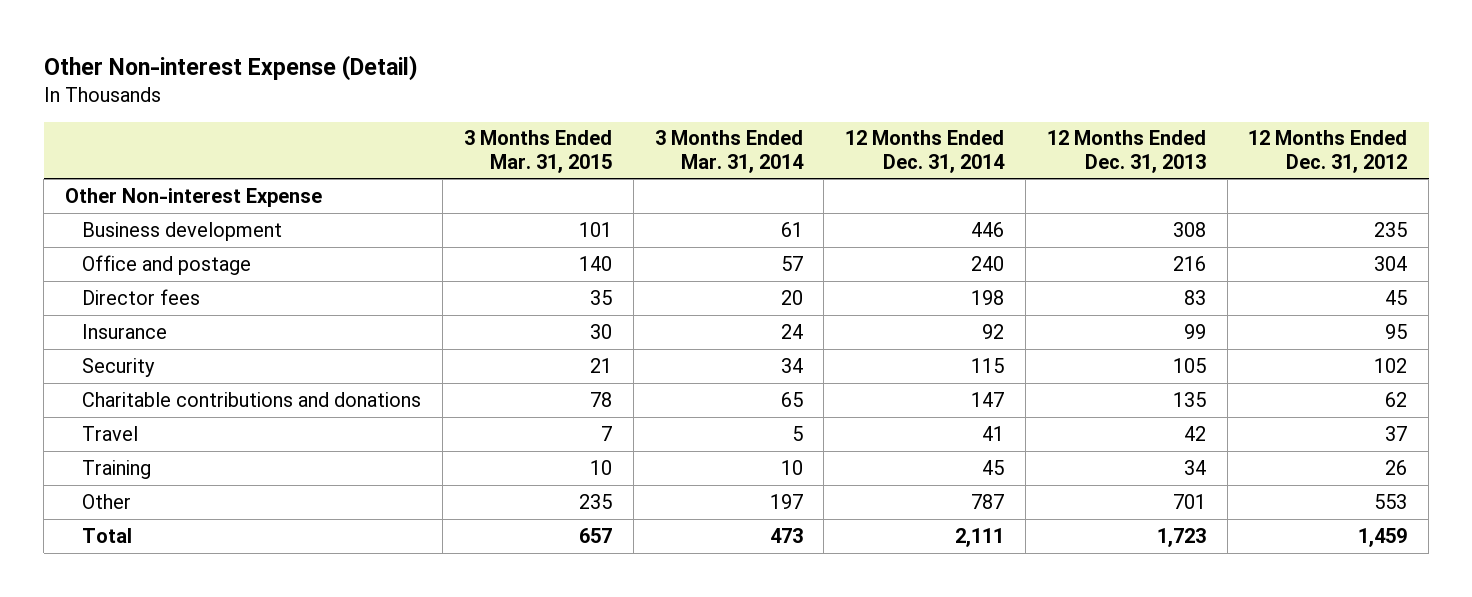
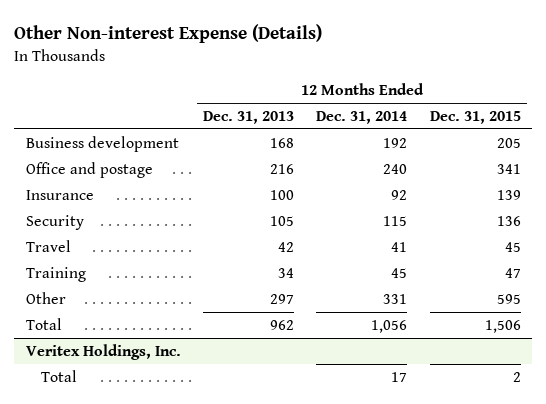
[43,54,418,81] Other Non-interest Expense (Detail) -> [14,24,323,44] Other Non-interest Expense (Details)
[463,130,612,173] 3 Months Ended Mar. 31, 2015 -> none
[654,130,804,173] 3 Months Ended Mar. 31, 2014 -> none
[1248,130,1408,173] 12 Months Ended Dec. 31, 2012 -> none
none -> [429,110,521,124] Dec. 31, 2015
[64,187,322,207] Other Non-interest Expense -> none
[971,221,1005,237] 446 -> [383,137,408,148] 192
[1172,221,1206,237] 308 -> [269,137,294,148] 168
[82,288,201,305] Director fees -> none
[1183,323,1206,339] 99 -> [269,189,294,200] 100
[82,391,422,407] Charitable contributions and donations -> none
[971,493,1005,509] 787 -> [383,293,408,304] 331
[1172,493,1206,509] 701 -> [269,293,294,304] 297
[955,527,1005,547] 2,111 -> [371,319,408,333] 1,056
[1156,527,1206,547] 1,723 -> [269,319,294,330] 962
none -> [25,343,181,360] Veritex Holdings, Inc.
none -> [41,369,78,382] Total

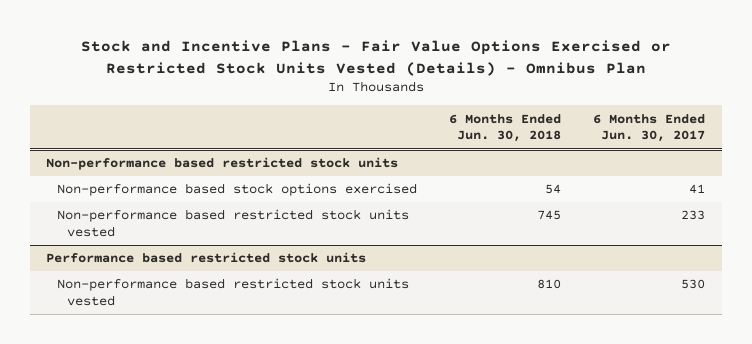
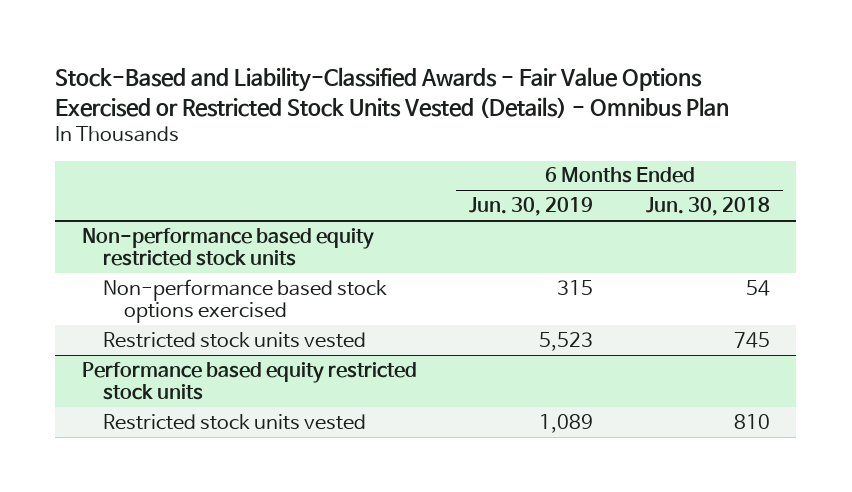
[80,40,671,76] Stock and Incentive Plans - Fair Value Options Exercised or Restricted Stock Units Vested (Details) - Omnibus Plan -> [55,67,730,119] Stock-Based and Liability-Classified Awards - Fair Value Options Exercised or Restricted Stock Units Vested (Details) - Omnibus Plan
[593,113,706,143] 6 Months Ended Jun. 30, 2017 -> none
none -> [469,197,594,217] Jun. 30, 2019
[46,157,399,171] Non-performance based restricted stock units -> [81,227,374,267] Non-performance based equity restricted stock units
[56,209,409,238] Non-performance based restricted stock units vested -> [103,331,367,348] Restricted stock units vested
[46,252,367,264] Performance based restricted stock units -> [81,361,417,401] Performance based equity restricted stock units
[56,278,409,307] Non-performance based restricted stock units vested -> [103,413,367,430] Restricted stock units vested

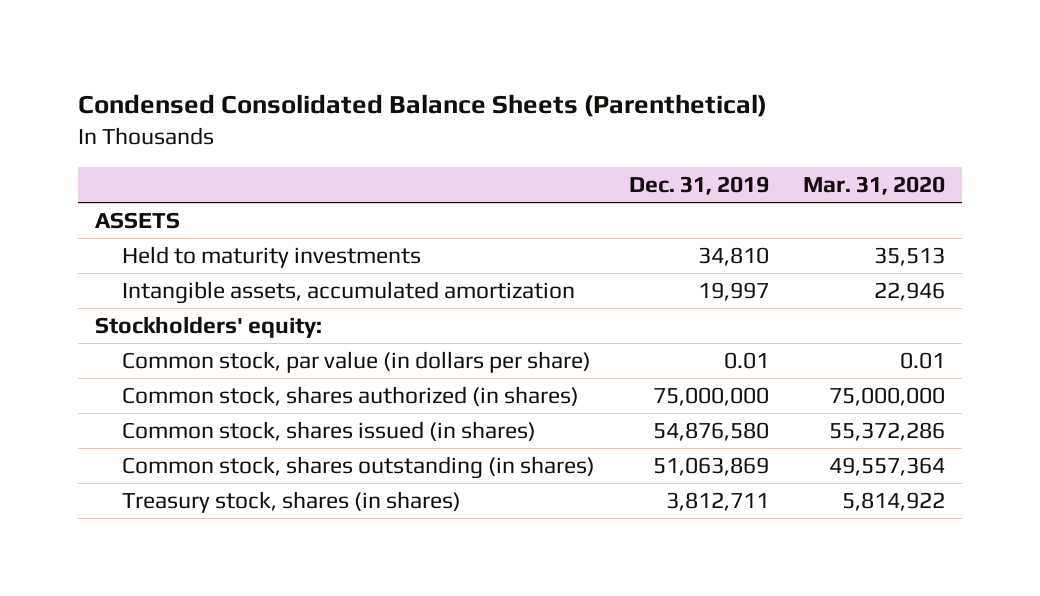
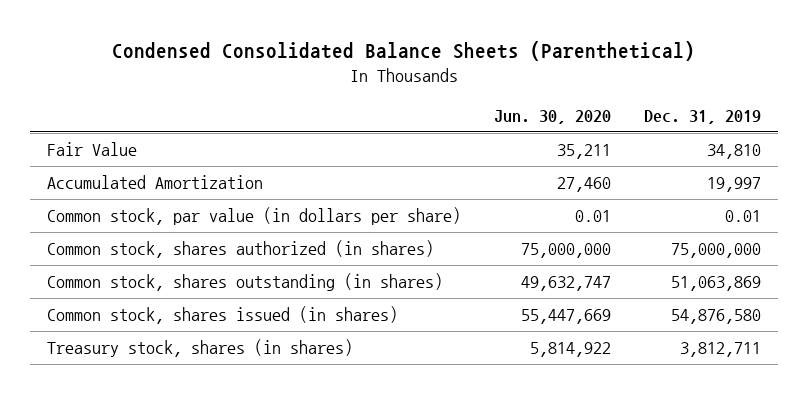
[802,176,945,196] Mar. 31, 2020 -> none
none -> [494,109,612,124] Jun. 30, 2020
[95,212,181,230] ASSETS -> none
[95,316,323,339] Stockholders' equity: -> none
[121,246,421,269] Held to maturity investments -> [46,141,137,156] Fair Value
[121,281,575,305] Intangible assets, accumulated amortization -> [46,174,263,189] Accumulated Amortization
[121,421,536,442] Common stock, shares issued (in shares) -> [46,305,398,324] Common stock, shares issued (in shares)

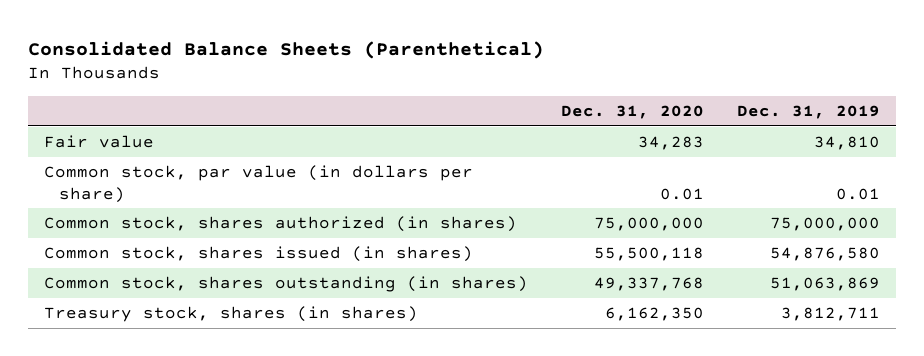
[112,41,696,62] Condensed Consolidated Balance Sheets (Parenthetical) -> [27,40,544,59] Consolidated Balance Sheets (Parenthetical)
[494,109,612,124] Jun. 30, 2020 -> none
none -> [561,104,705,119] Dec. 31, 2020
[46,174,263,189] Accumulated Amortization -> none
[46,141,137,156] Fair Value -> [44,134,155,148] Fair value
[46,272,443,291] Common stock, shares outstanding (in shares) -> [44,275,529,292] Common stock, shares outstanding (in shares)

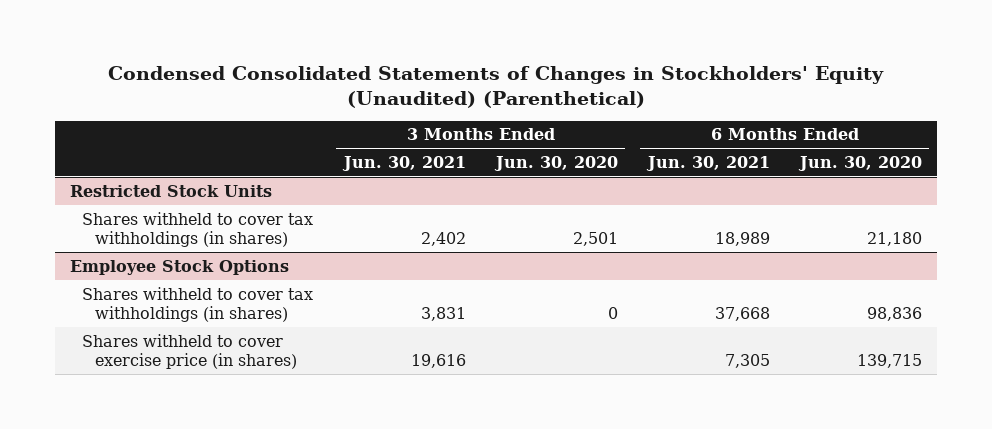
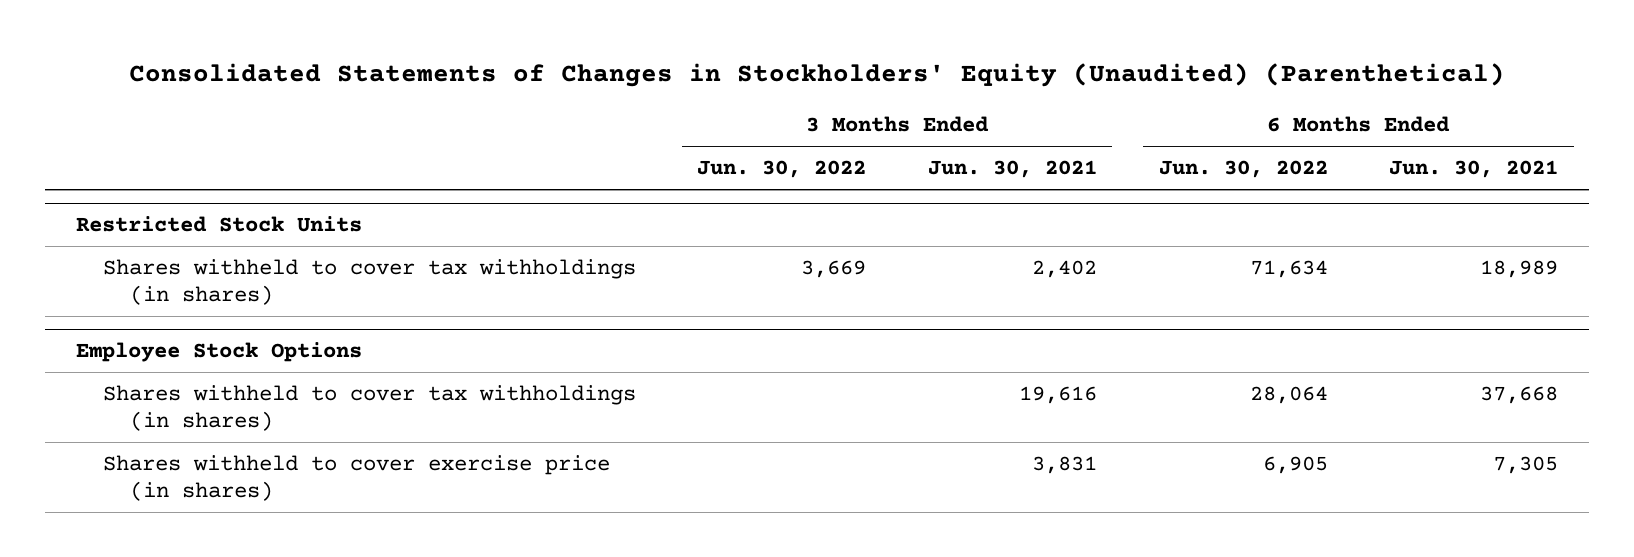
[107,65,884,108] Condensed Consolidated Statements of Changes in Stockholders' Equity (Unaudited) (Parenthetical) -> [129,62,1506,87] Consolidated Statements of Changes in Stockholders' Equity (Unaudited) (Parenthetical)
[493,155,618,171] Jun. 30, 2020 -> none
[797,155,922,171] Jun. 30, 2020 -> none
none -> [697,160,867,179] Jun. 30, 2022
none -> [1158,160,1328,179] Jun. 30, 2022
[420,306,466,321] 3,831 -> [1019,386,1098,405] 19,616
[410,353,466,368] 19,616 -> [1032,456,1098,475] 3,831

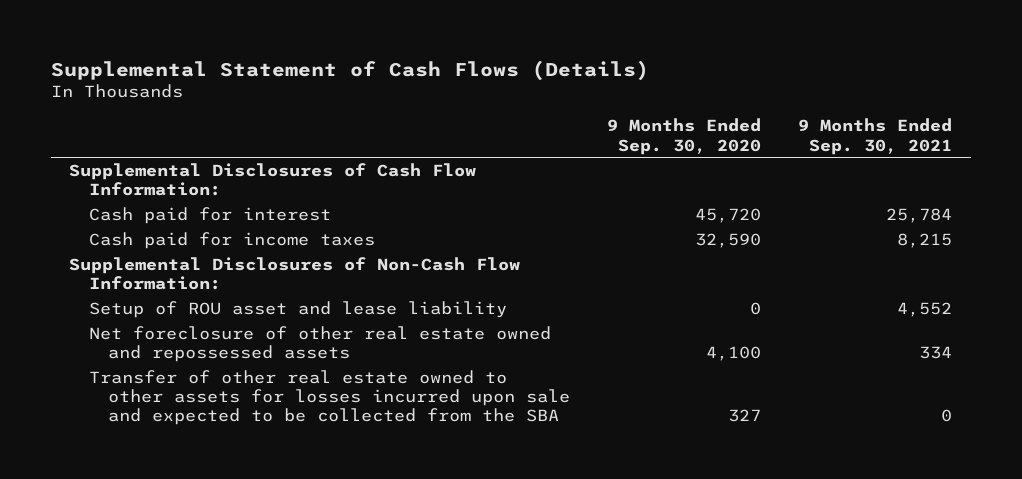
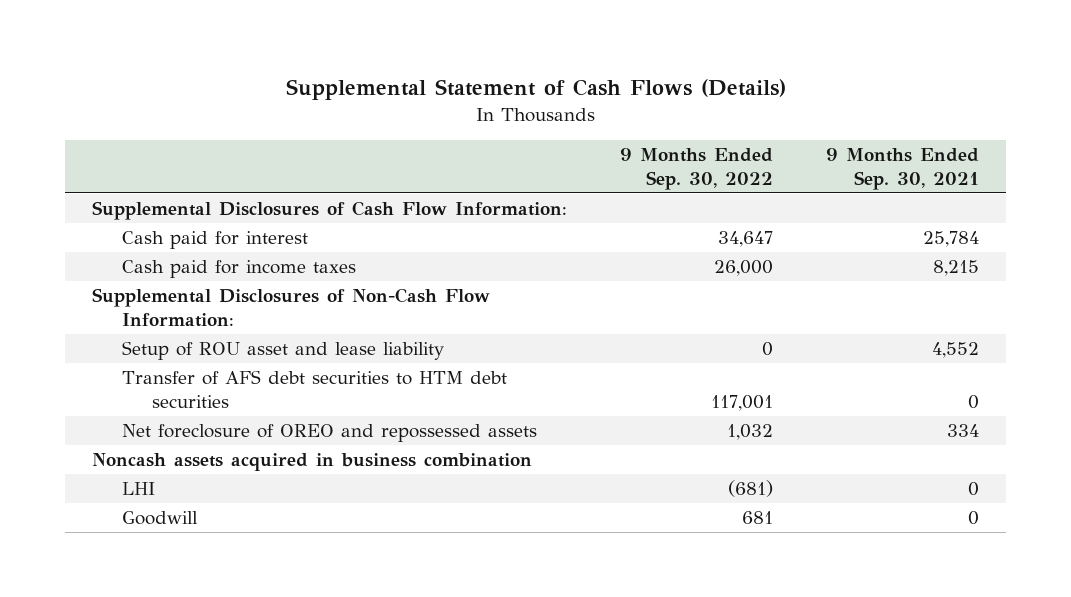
[607,118,762,155] 9 Months Ended Sep. 30, 2020 -> none
none -> [620,147,774,190] 9 Months Ended Sep. 30, 2022
[88,370,571,426] Transfer of other real estate owned to other assets for losses incurred upon sale and expected to be collected from the SBA -> none
none -> [122,370,508,408] Transfer of AFS debt securities to HTM debt securities
[88,326,551,363] Net foreclosure of other real estate owned and repossessed assets -> [122,424,538,443] Net foreclosure of OREO and repossessed assets
none -> [91,453,532,472] Noncash assets acquired in business combination
none -> [122,482,156,496] LHI
none -> [122,511,199,526] Goodwill

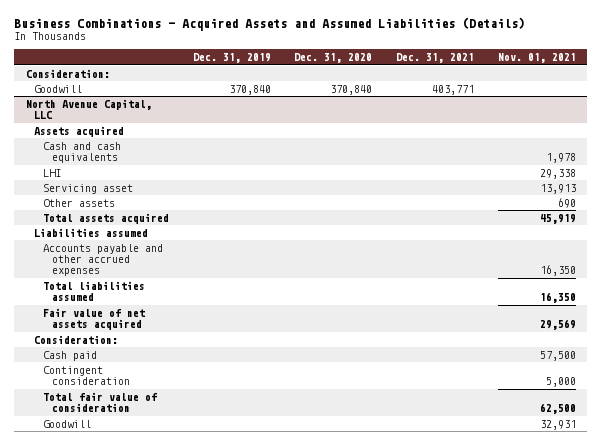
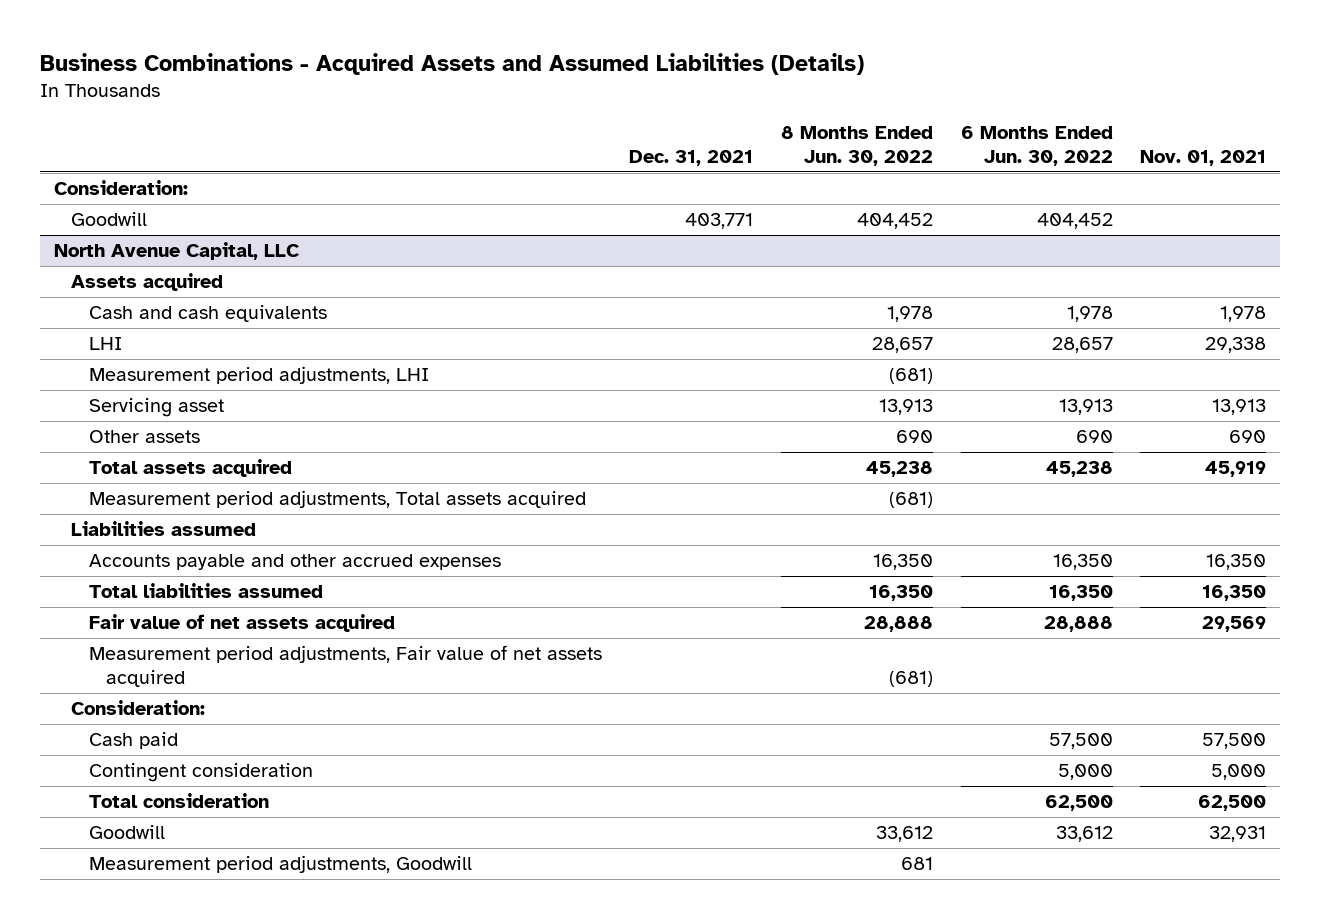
[192,53,271,64] Dec. 31, 2019 -> none
[294,53,373,64] Dec. 31, 2020 -> none
none -> [781,125,934,167] 8 Months Ended Jun. 30, 2022
none -> [960,125,1113,167] 6 Months Ended Jun. 30, 2022
none -> [88,366,429,385] Measurement period adjustments, LHI
none -> [88,490,586,509] Measurement period adjustments, Total assets acquired
none -> [88,645,602,688] Measurement period adjustments, Fair value of net assets acquired
[43,391,158,413] Total fair value of consideration -> [88,793,269,809] Total consideration
none -> [88,855,472,874] Measurement period adjustments, Goodwill

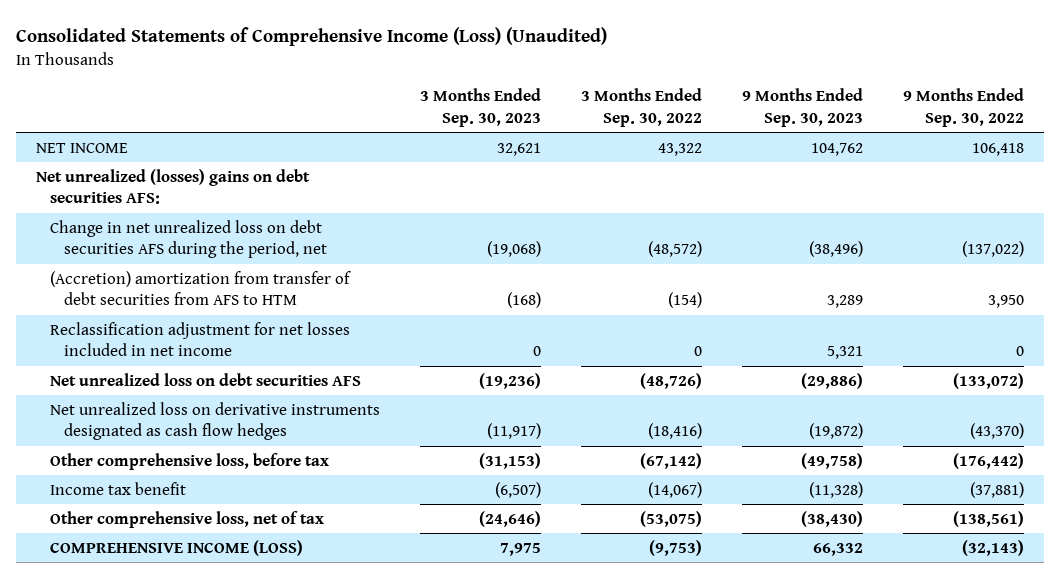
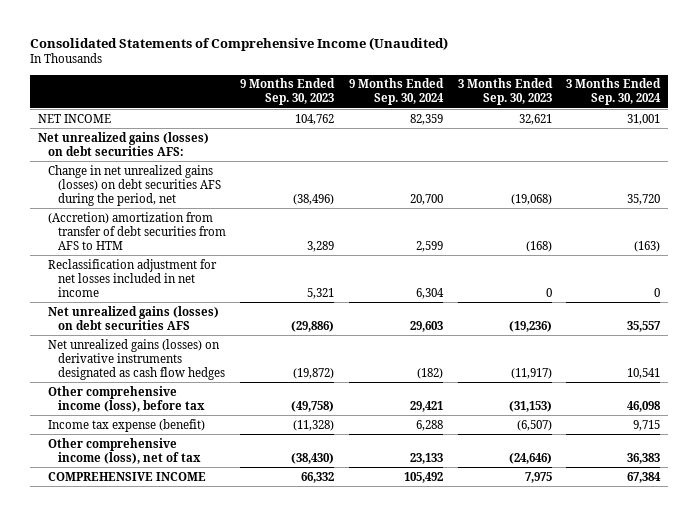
[16,27,608,47] Consolidated Statements of Comprehensive Income (Loss) (Unaudited) -> [30,37,449,52] Consolidated Statements of Comprehensive Income (Unaudited)
[581,88,703,127] 3 Months Ended Sep. 30, 2022 -> none
[903,88,1025,127] 9 Months Ended Sep. 30, 2022 -> none
none -> [348,78,444,106] 9 Months Ended Sep. 30, 2024
none -> [566,78,662,106] 3 Months Ended Sep. 30, 2024
[36,168,311,205] Net unrealized (losses) gains on debt securities AFS: -> [37,131,209,156] Net unrealized gains (losses) on debt securities AFS:
[50,219,327,259] Change in net unrealized loss on debt securities AFS during the period, net -> [47,164,221,206] Change in net unrealized gains (losses) on debt securities AFS during the period, net
[50,372,362,386] Net unrealized loss on debt securities AFS -> [47,305,219,330] Net unrealized gains (losses) on debt securities AFS
[50,401,381,441] Net unrealized loss on derivative instruments designated as cash flow hedges -> [47,338,225,380] Net unrealized gains (losses) on derivative instruments designated as cash flow hedges
[50,452,330,470] Other comprehensive loss, before tax -> [47,385,205,412] Other comprehensive income (loss), before tax
[50,481,187,495] Income tax benefit -> [47,418,205,432] Income tax expense (benefit)
[50,510,325,528] Other comprehensive loss, net of tax -> [47,437,201,464] Other comprehensive income (loss), net of tax
[50,539,304,556] COMPREHENSIVE INCOME (LOSS) -> [47,471,206,481] COMPREHENSIVE INCOME

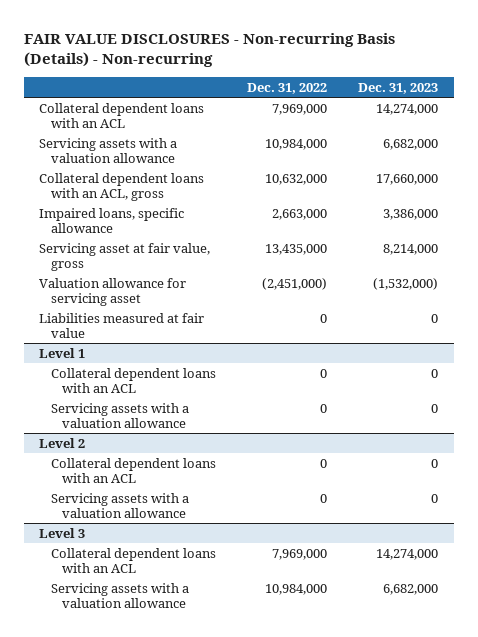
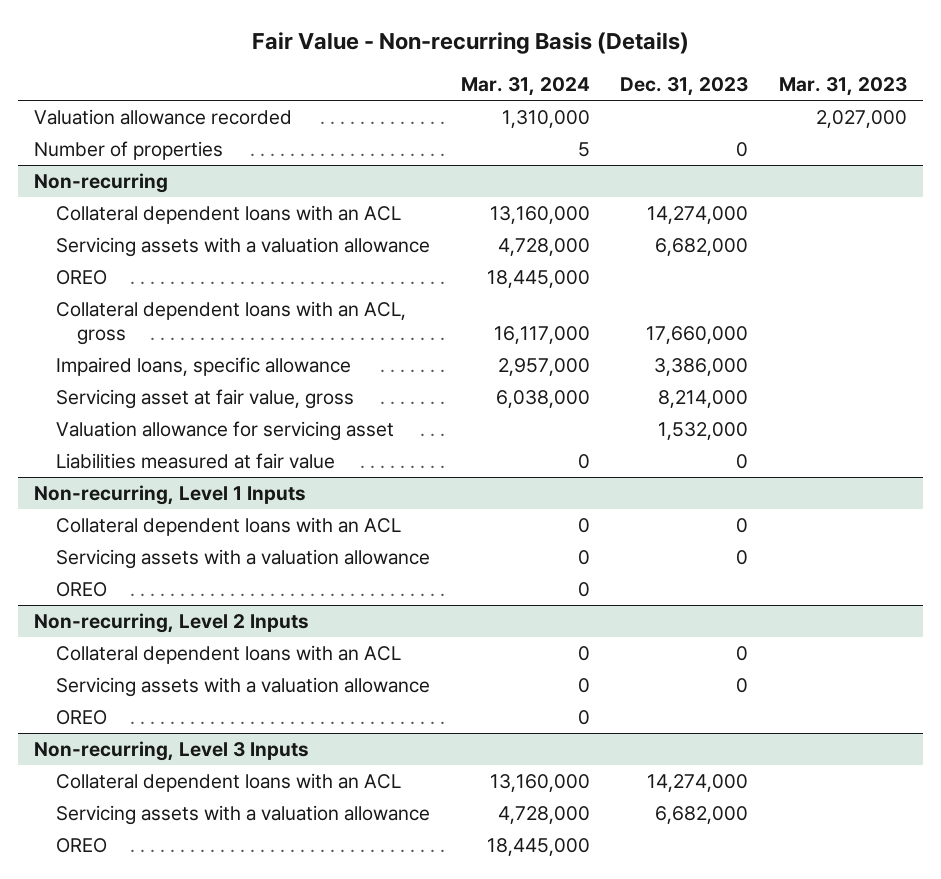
[23,33,395,68] FAIR VALUE DISCLOSURES - Non-recurring Basis (Details) - Non-recurring -> [251,31,689,54] Fair Value - Non-recurring Basis (Details)
[247,82,328,94] Dec. 31, 2022 -> none
none -> [460,77,590,97] Mar. 31, 2024
none -> [779,77,908,97] Mar. 31, 2023
none -> [33,109,292,126] Valuation allowance recorded
none -> [33,141,223,161] Number of properties
none -> [33,173,168,194] Non-recurring
none -> [55,270,107,286] OREO
[373,277,439,290] (1,532,000) -> [658,422,749,441] 1,532,000
[39,347,86,358] Level 1 -> none
none -> [33,485,306,506] Non-recurring, Level 1 Inputs
[39,437,86,448] Level 2 -> none
none -> [55,582,107,598] OREO
none -> [33,613,309,634] Non-recurring, Level 2 Inputs
[39,527,86,538] Level 3 -> none
none -> [55,710,107,726] OREO
none -> [33,741,309,762] Non-recurring, Level 3 Inputs
none -> [55,838,107,854] OREO

